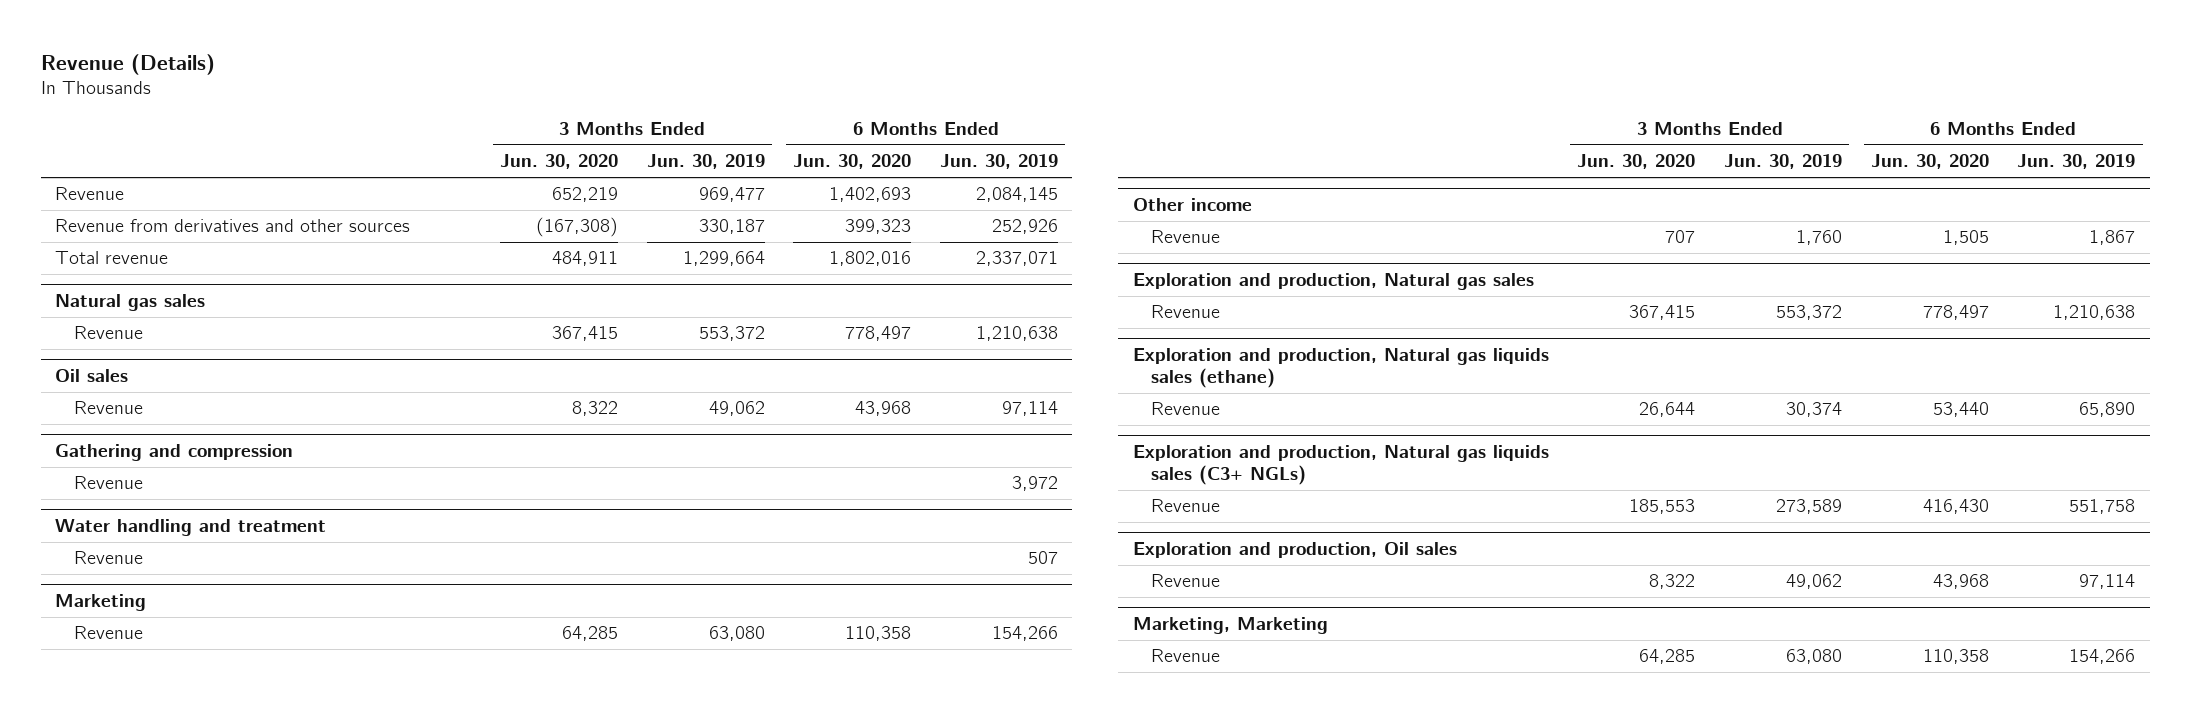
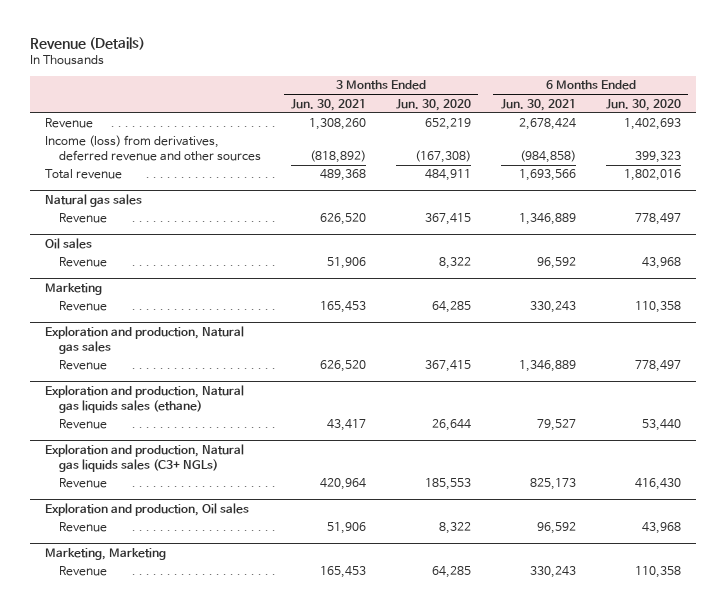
[646,154,765,170] Jun. 30, 2019 -> none
[940,154,1059,170] Jun. 30, 2019 -> none
none -> [291,98,367,111] Jun. 30, 2021
none -> [500,98,576,111] Jun. 30, 2021
[55,219,411,233] Revenue from derivatives and other sources -> [45,135,262,162] Income (loss) from derivatives, deferred revenue and other sources
[55,444,294,462] Gathering and compression -> none
[73,476,143,490] Revenue -> none
[55,519,327,537] Water handling and treatment -> none
[73,551,143,565] Revenue -> none
[1132,198,1252,212] Other income -> none
[1151,230,1221,244] Revenue -> none

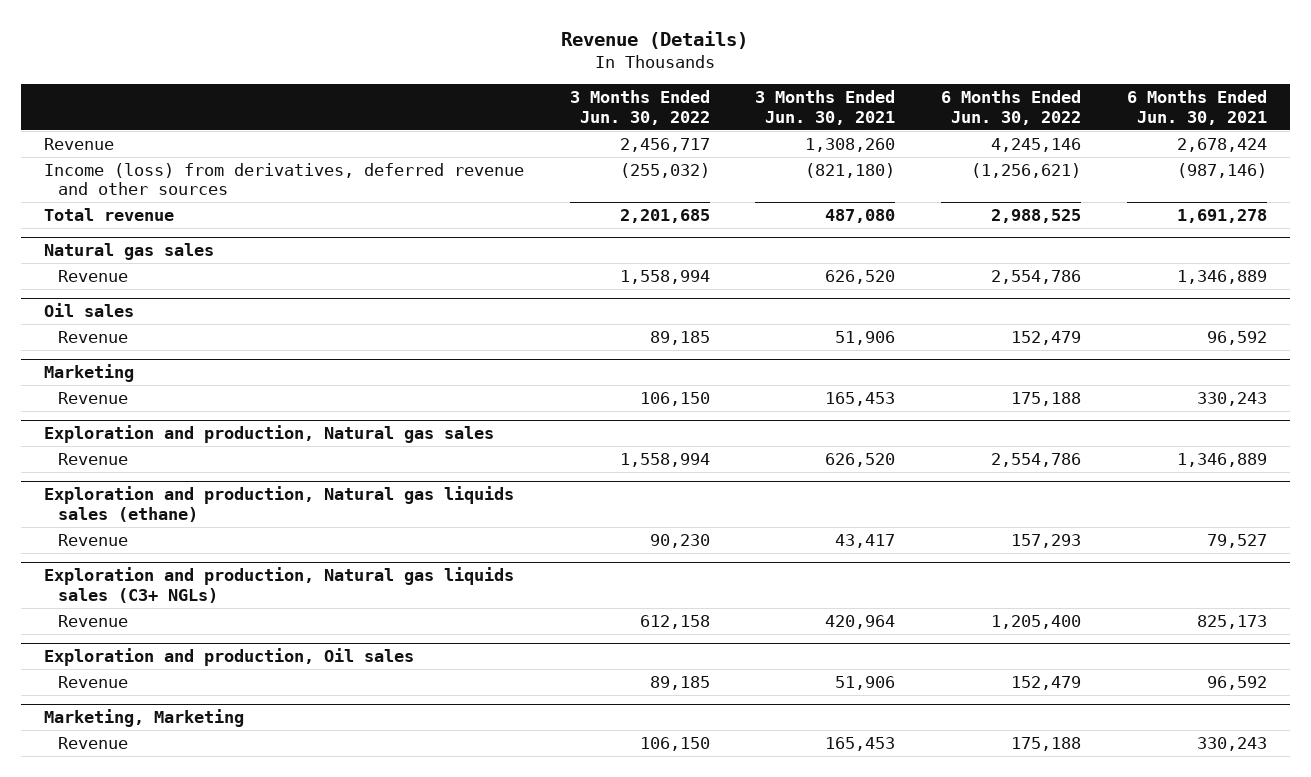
[395,98,471,111] Jun. 30, 2020 -> none
[605,98,681,111] Jun. 30, 2020 -> none
none -> [569,90,710,125] 3 Months Ended Jun. 30, 2022
none -> [941,90,1082,125] 6 Months Ended Jun. 30, 2022
[310,150,367,164] (818,892) -> [805,162,896,178] (821,180)
[519,150,576,164] (984,858) -> [1177,162,1268,178] (987,146)
[320,169,367,182] 489,368 -> [825,208,896,223] 487,080
[518,169,576,182] 1,693,566 -> [1177,208,1268,223] 1,691,278

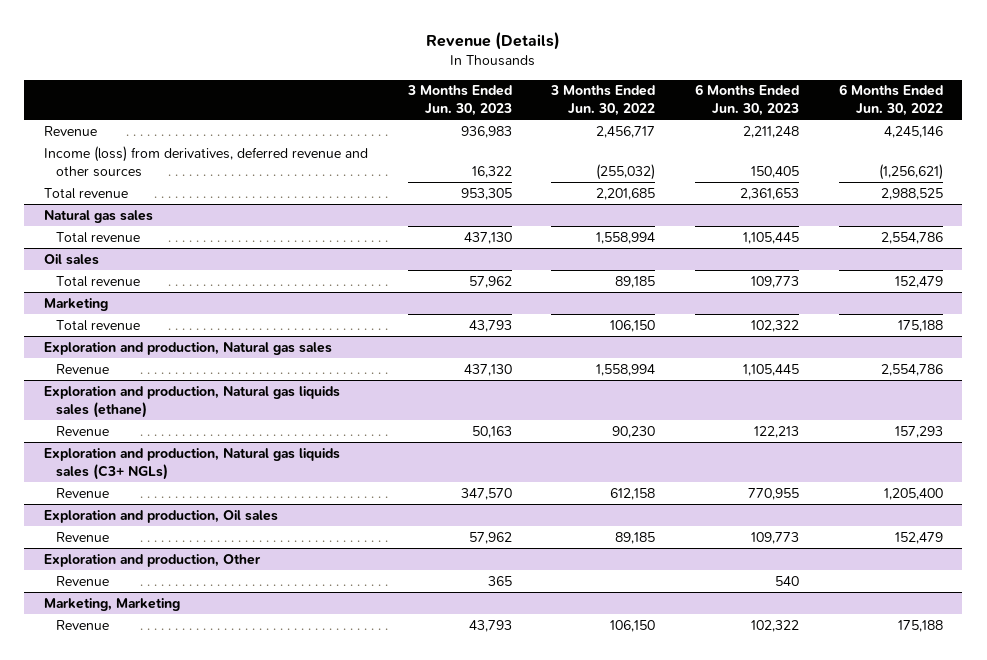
[755,90,896,125] 3 Months Ended Jun. 30, 2021 -> none
[1127,90,1268,125] 6 Months Ended Jun. 30, 2021 -> none
none -> [406,85,512,117] 3 Months Ended Jun. 30, 2023
none -> [694,84,799,117] 6 Months Ended Jun. 30, 2023
[57,269,128,282] Revenue -> [56,231,141,243] Total revenue
[57,330,128,343] Revenue -> [56,275,141,287] Total revenue
[57,391,128,404] Revenue -> [56,319,141,331] Total revenue
none -> [44,553,262,567] Exploration and production, Other
none -> [56,575,110,586] Revenue

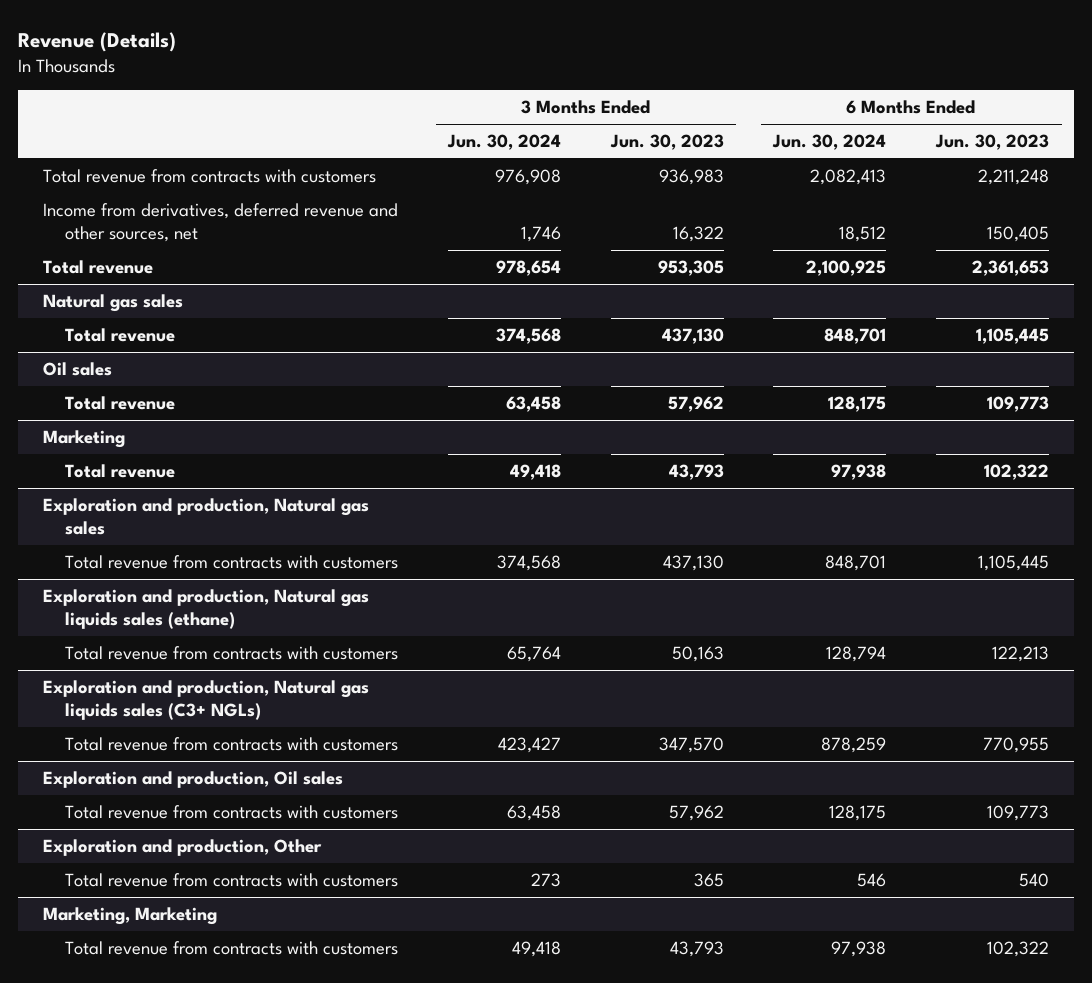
[550,85,656,117] 3 Months Ended Jun. 30, 2022 -> none
[838,84,943,117] 6 Months Ended Jun. 30, 2022 -> none
none -> [446,134,561,151] Jun. 30, 2024
none -> [772,134,887,151] Jun. 30, 2024
[44,125,98,136] Revenue -> [43,168,377,183] Total revenue from contracts with customers
[44,145,369,177] Income (loss) from derivatives, deferred revenue and other sources -> [43,202,399,242] Income from derivatives, deferred revenue and other sources, net
[56,363,110,374] Revenue -> [65,554,399,569] Total revenue from contracts with customers
[56,425,110,436] Revenue -> [65,645,399,660] Total revenue from contracts with customers
[56,487,110,498] Revenue -> [65,736,399,751] Total revenue from contracts with customers
[56,531,110,542] Revenue -> [65,804,399,819] Total revenue from contracts with customers
[56,575,110,586] Revenue -> [65,872,399,887] Total revenue from contracts with customers
[56,619,110,630] Revenue -> [65,940,399,955] Total revenue from contracts with customers

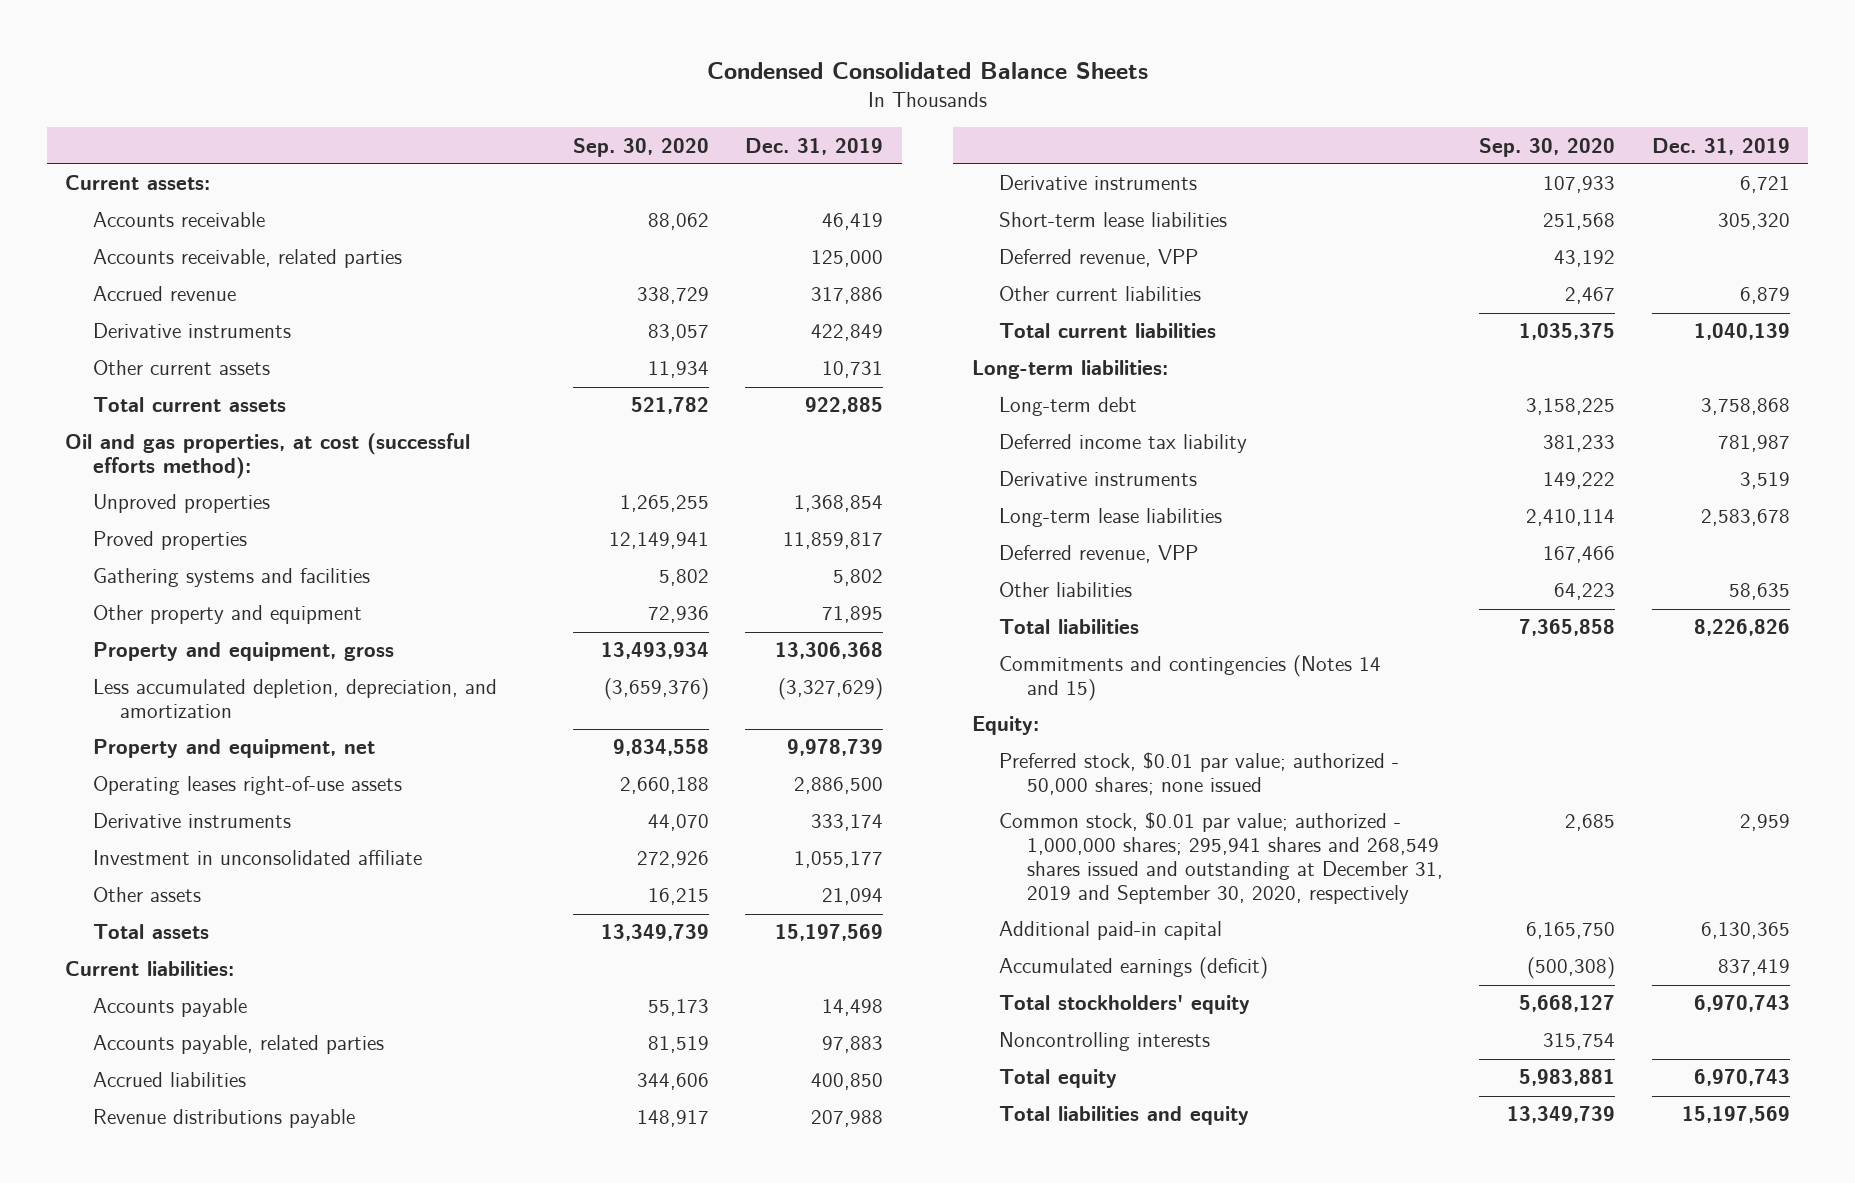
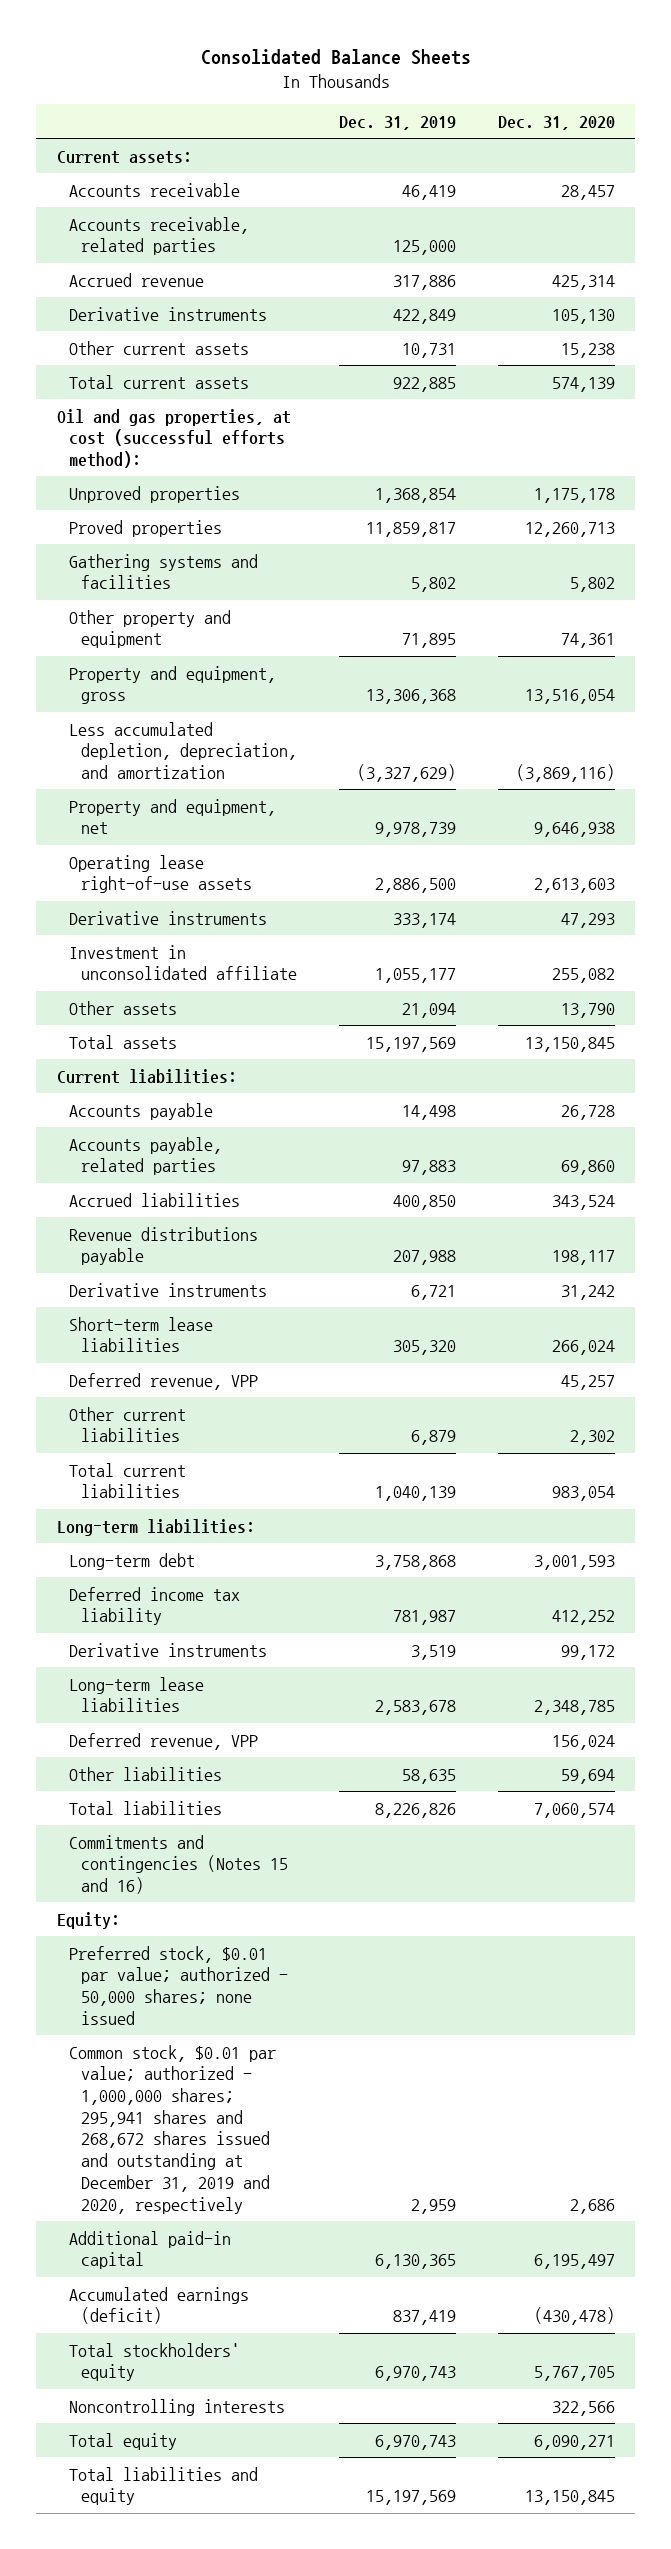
[706,61,1148,79] Condensed Consolidated Balance Sheets -> [200,49,471,66] Consolidated Balance Sheets
[572,137,709,157] Sep. 30, 2020 -> none
none -> [497,115,615,130] Dec. 31, 2020
[92,776,402,796] Operating leases right-of-use assets -> [69,854,253,894] Operating lease right-of-use assets
[999,655,1382,702] Commitments and contingencies (Notes 14 and 15) -> [69,1834,289,1895] Commitments and contingencies (Notes 15 and 16)
[999,812,1443,904] Common stock, $0.01 par value; authorized - 1,000,000 shares; 295,941 shares and 268,549 shares issued and outstanding at December 31, 2019 and September 30, 2020, respectively -> [69,2044,277,2214] Common stock, $0.01 par value; authorized - 1,000,000 shares; 295,941 shares and 268,672 shares issued and outstanding at December 31, 2019 and 2020, respectively

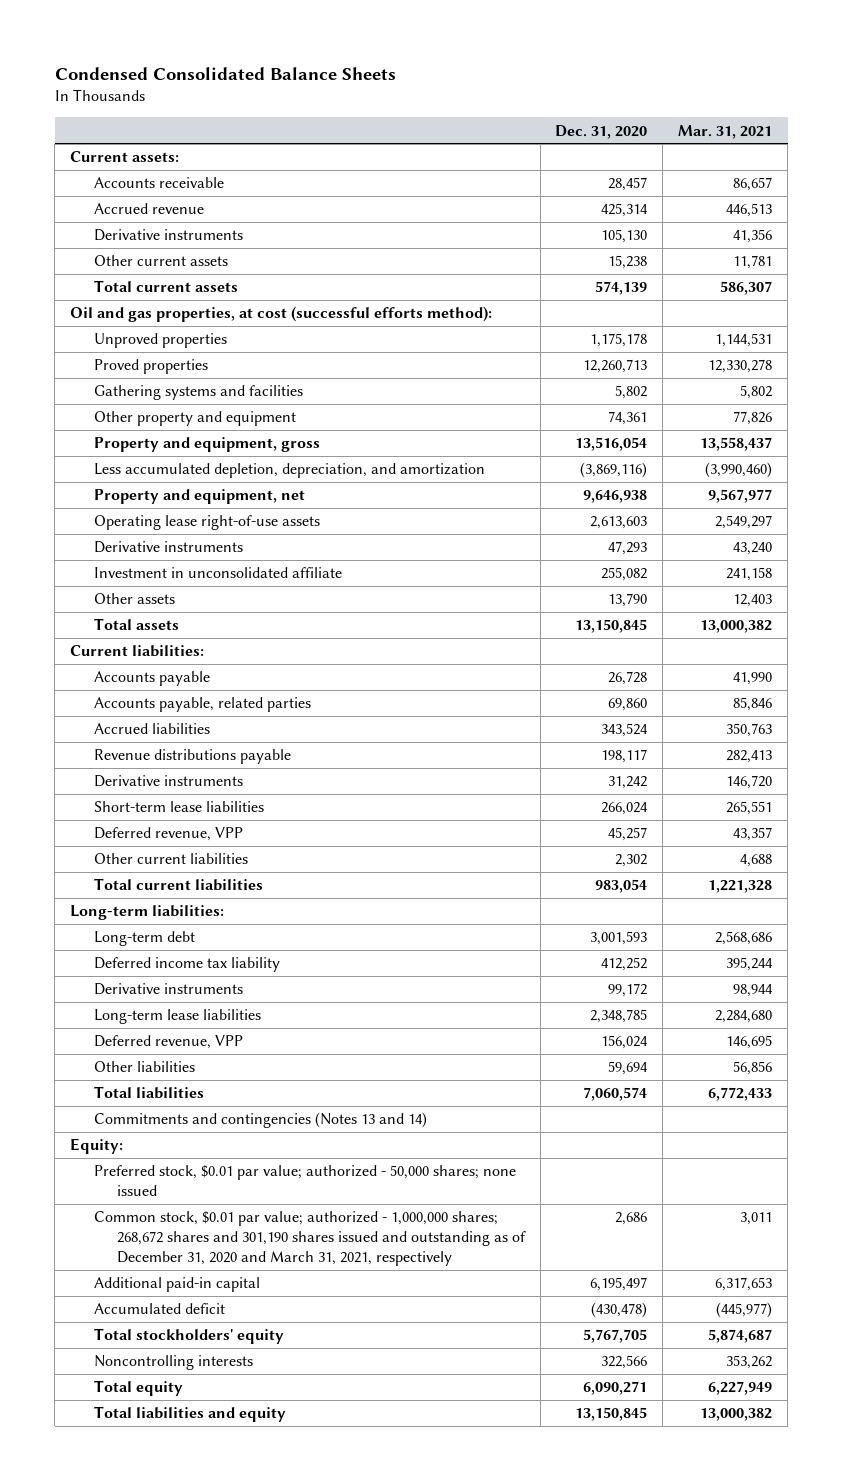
[200,49,471,66] Consolidated Balance Sheets -> [54,66,396,80] Condensed Consolidated Balance Sheets
[338,115,456,130] Dec. 31, 2019 -> none
none -> [678,124,773,139] Mar. 31, 2021
[69,216,250,256] Accounts receivable, related parties -> none
[69,1834,289,1895] Commitments and contingencies (Notes 15 and 16) -> [93,1112,427,1129] Commitments and contingencies (Notes 13 and 14)
[69,2044,277,2214] Common stock, $0.01 par value; authorized - 1,000,000 shares; 295,941 shares and 268,672 shares issued and outstanding at December 31, 2019 and 2020, respectively -> [93,1211,526,1267] Common stock, $0.01 par value; authorized - 1,000,000 shares; 268,672 shares and 301,190 shares issued and outstanding as of December 31, 2020 and March 31, 2021, respectively
[69,2286,250,2325] Accumulated earnings (deficit) -> [93,1303,225,1315] Accumulated deficit

